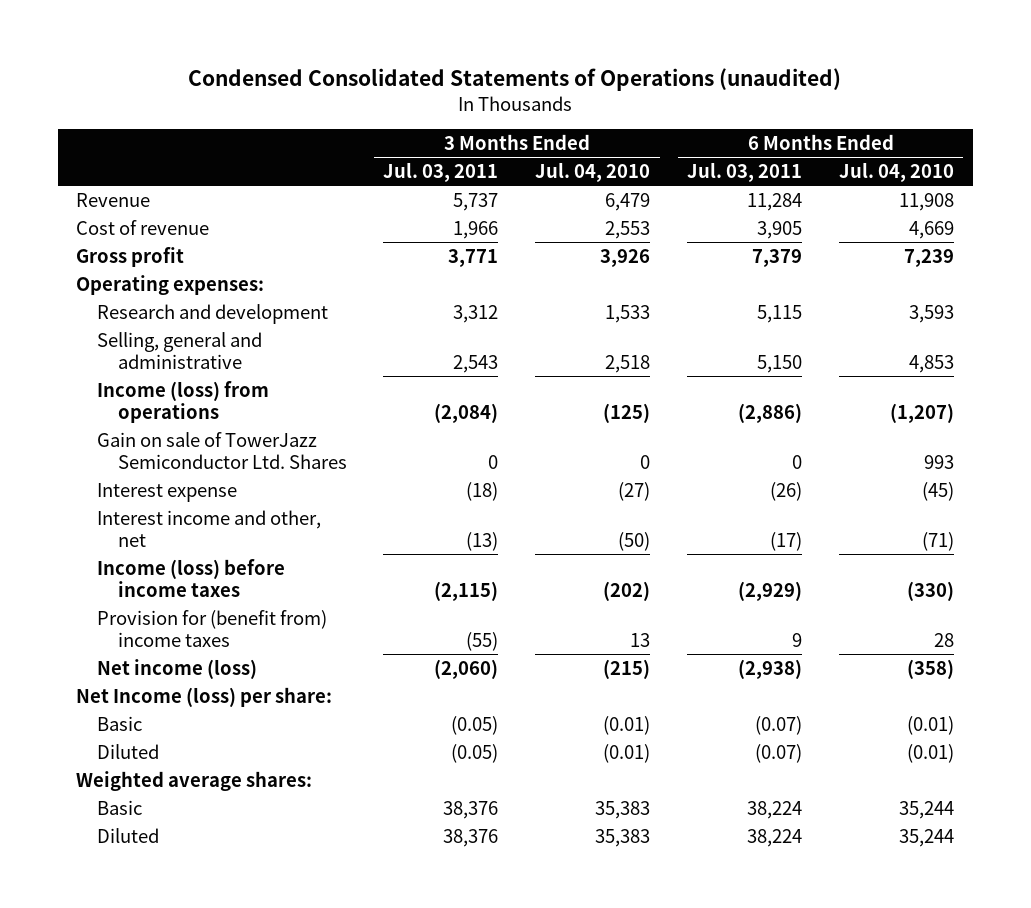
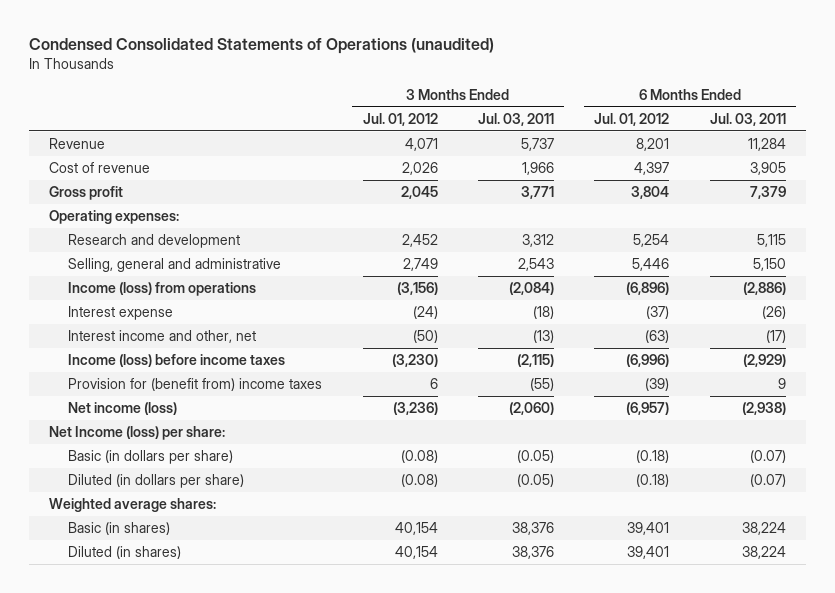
[535,162,651,183] Jul. 04, 2010 -> none
[839,162,955,183] Jul. 04, 2010 -> none
none -> [362,112,438,126] Jul. 01, 2012
none -> [594,112,670,126] Jul. 01, 2012
[97,431,347,470] Gain on sale of TowerJazz Semiconductor Ltd. Shares -> none
[97,715,143,731] Basic -> [68,449,234,464] Basic (in dollars per share)
[97,743,160,759] Diluted -> [68,473,245,488] Diluted (in dollars per share)
[97,799,143,815] Basic -> [68,521,171,535] Basic (in shares)
[97,827,160,843] Diluted -> [68,545,182,559] Diluted (in shares)

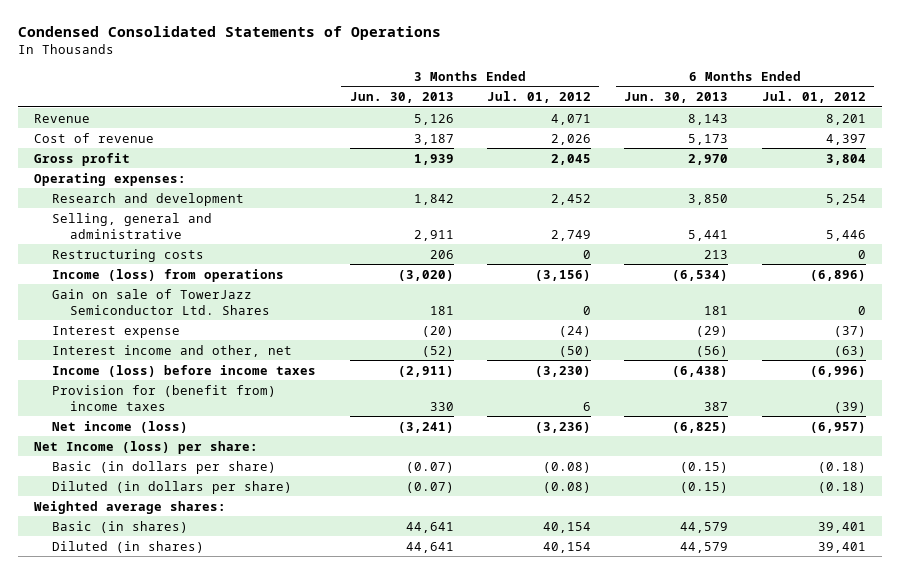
[28,38,494,55] Condensed Consolidated Statements of Operations (unaudited) -> [17,25,441,40] Condensed Consolidated Statements of Operations
[478,112,555,126] Jul. 03, 2011 -> none
[709,112,786,126] Jul. 03, 2011 -> none
none -> [349,92,454,104] Jun. 30, 2013
none -> [624,92,729,104] Jun. 30, 2013
none -> [52,248,205,262] Restructuring costs
none -> [52,288,271,315] Gain on sale of TowerJazz Semiconductor Ltd. Shares

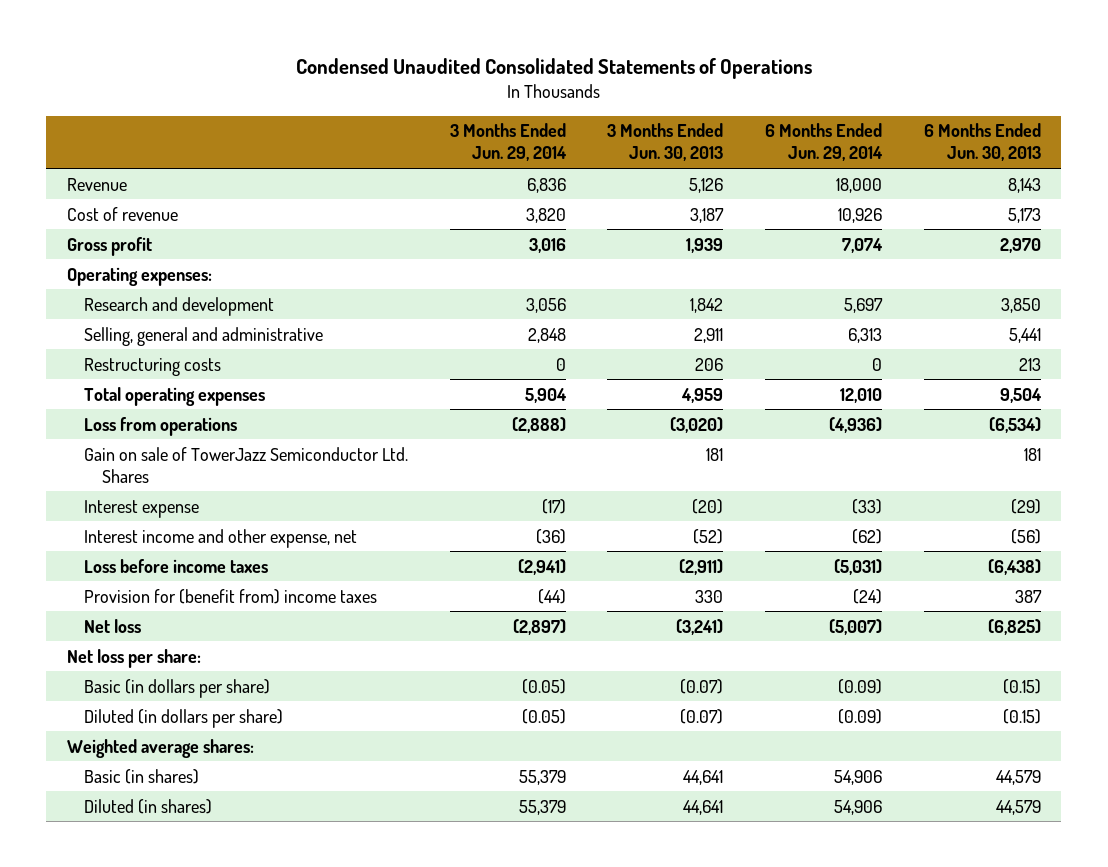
[17,25,441,40] Condensed Consolidated Statements of Operations -> [295,57,812,79] Condensed Unaudited Consolidated Statements of Operations
[487,91,592,104] Jul. 01, 2012 -> none
[761,91,866,104] Jul. 01, 2012 -> none
none -> [449,123,567,162] 3 Months Ended Jun. 29, 2014
none -> [764,123,883,162] 6 Months Ended Jun. 29, 2014
none -> [84,386,266,406] Total operating expenses
[52,268,285,282] Income (loss) from operations -> [84,416,238,436] Loss from operations
[52,344,293,357] Interest income and other, net -> [84,528,358,548] Interest income and other expense, net
[52,364,317,377] Income (loss) before income taxes -> [84,558,269,573] Loss before income taxes
[52,420,189,433] Net income (loss) -> [84,618,142,633] Net loss
[34,440,259,454] Net Income (loss) per share: -> [67,648,202,668] Net loss per share:

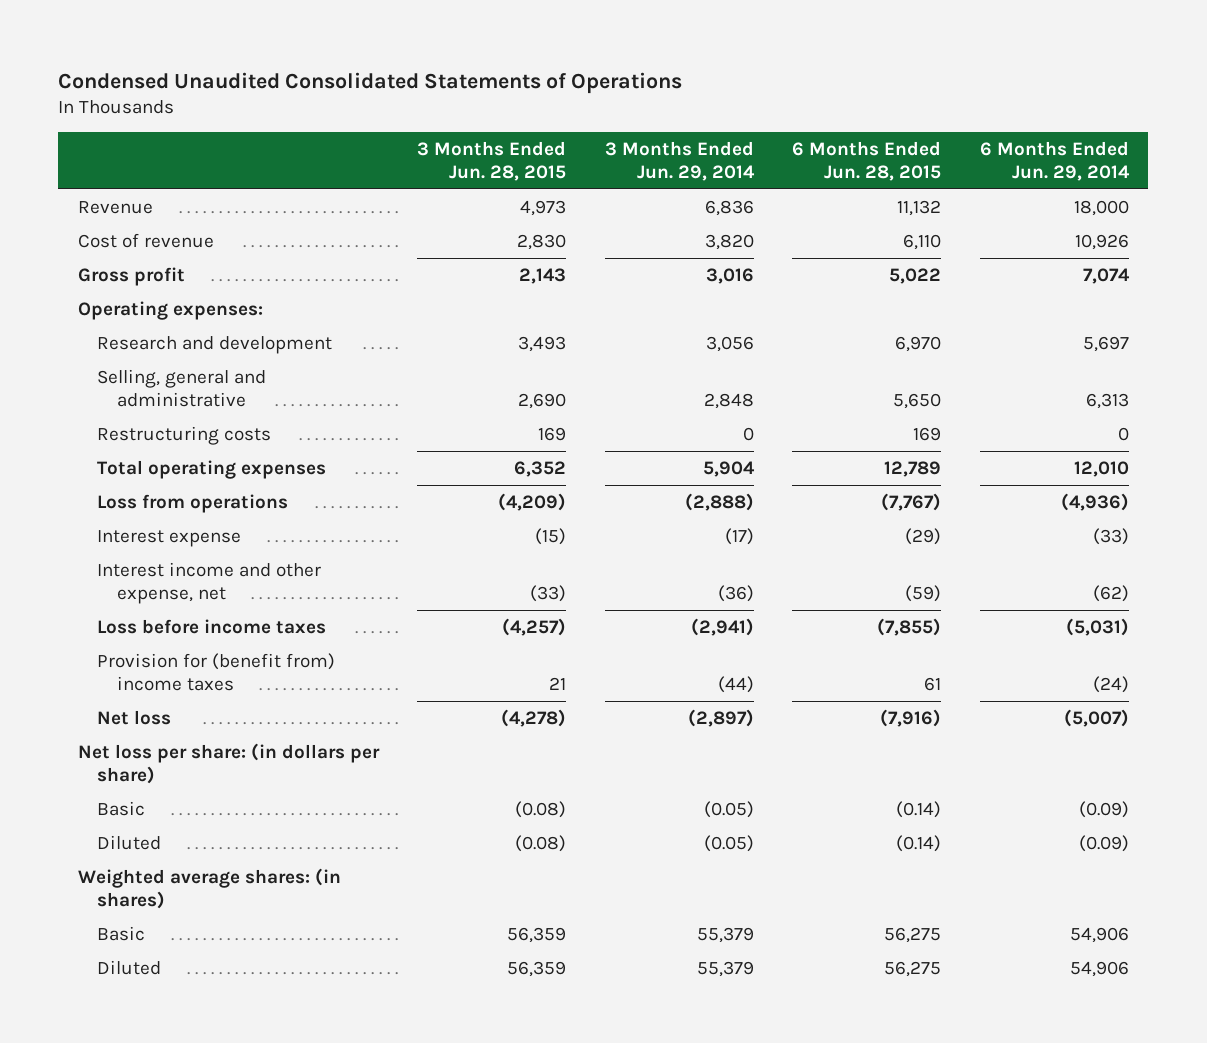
[607,123,724,162] 3 Months Ended Jun. 30, 2013 -> none
[923,123,1041,162] 6 Months Ended Jun. 30, 2013 -> none
none -> [417,140,567,181] 3 Months Ended Jun. 28, 2015
none -> [792,140,942,181] 6 Months Ended Jun. 28, 2015
[84,446,409,483] Gain on sale of TowerJazz Semiconductor Ltd. Shares -> none
[67,648,202,668] Net loss per share: -> [77,742,380,784] Net loss per share: (in dollars per share)
[84,678,271,698] Basic (in dollars per share) -> [97,800,146,816] Basic
[84,708,284,728] Diluted (in dollars per share) -> [97,834,162,850] Diluted
[67,738,255,758] Weighted average shares: -> [77,867,341,909] Weighted average shares: (in shares)
[84,768,200,784] Basic (in shares) -> [97,925,146,941] Basic
[84,798,213,814] Diluted (in shares) -> [97,959,162,975] Diluted

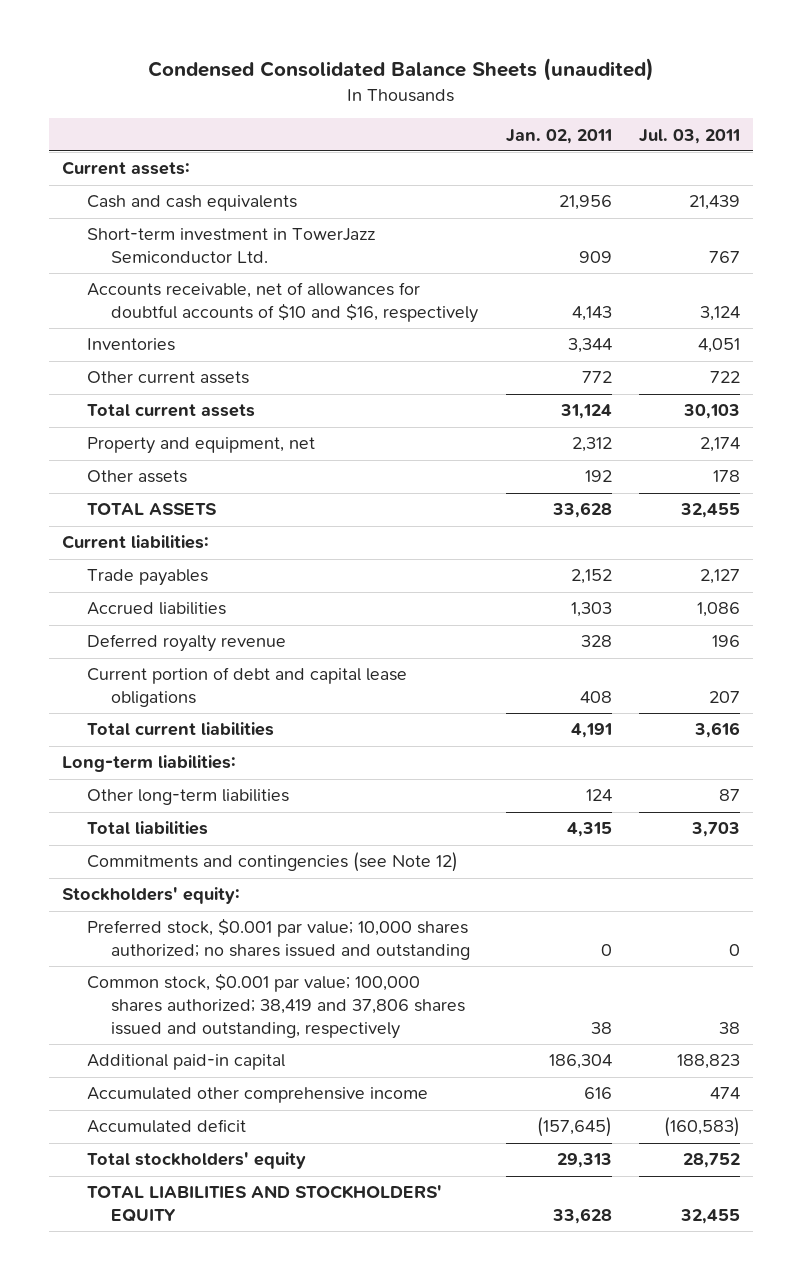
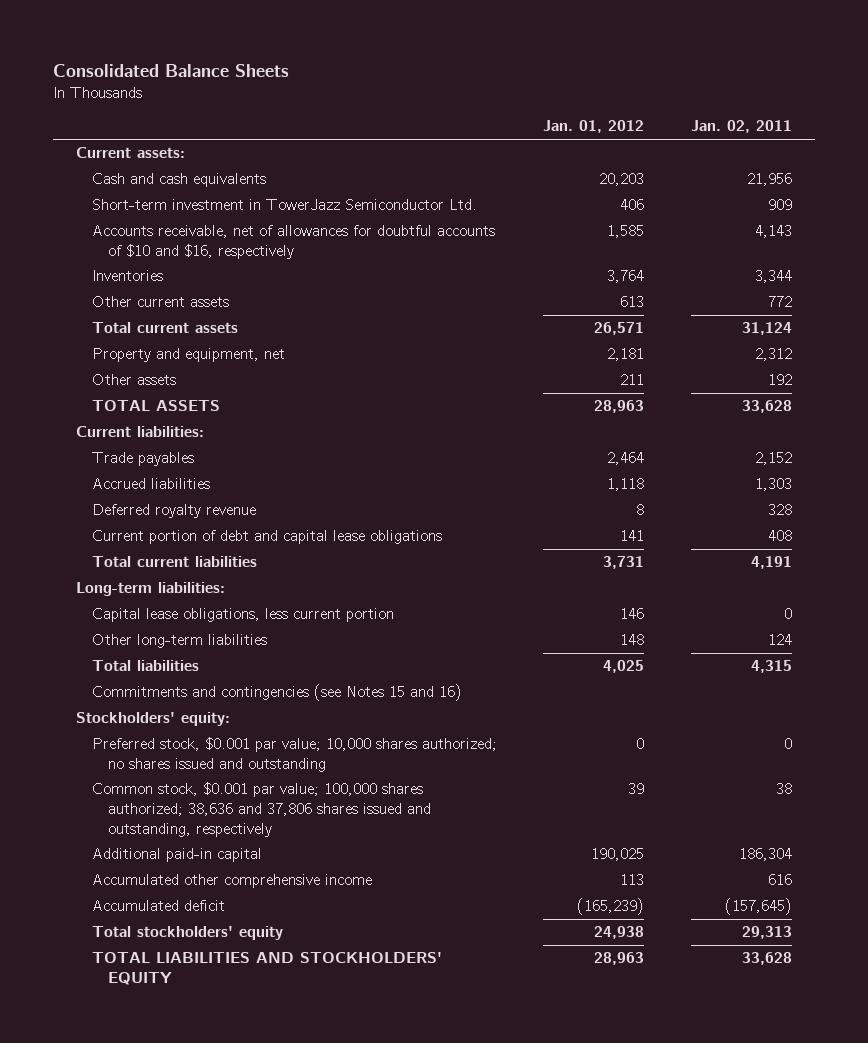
[147,58,654,82] Condensed Consolidated Balance Sheets (unaudited) -> [53,64,290,78] Consolidated Balance Sheets
[638,128,740,144] Jul. 03, 2011 -> none
none -> [543,120,645,134] Jan. 01, 2012
none -> [92,608,395,623] Capital lease obligations, less current portion
[86,852,458,873] Commitments and contingencies (see Note 12) -> [92,684,463,702] Commitments and contingencies (see Notes 15 and 16)
[86,973,466,1039] Common stock, $0.001 par value; 100,000 shares authorized; 38,419 and 37,806 shares issued and outstanding, respectively -> [92,782,432,837] Common stock, $0.001 par value; 100,000 shares authorized; 38,636 and 37,806 shares issued and outstanding, respectively

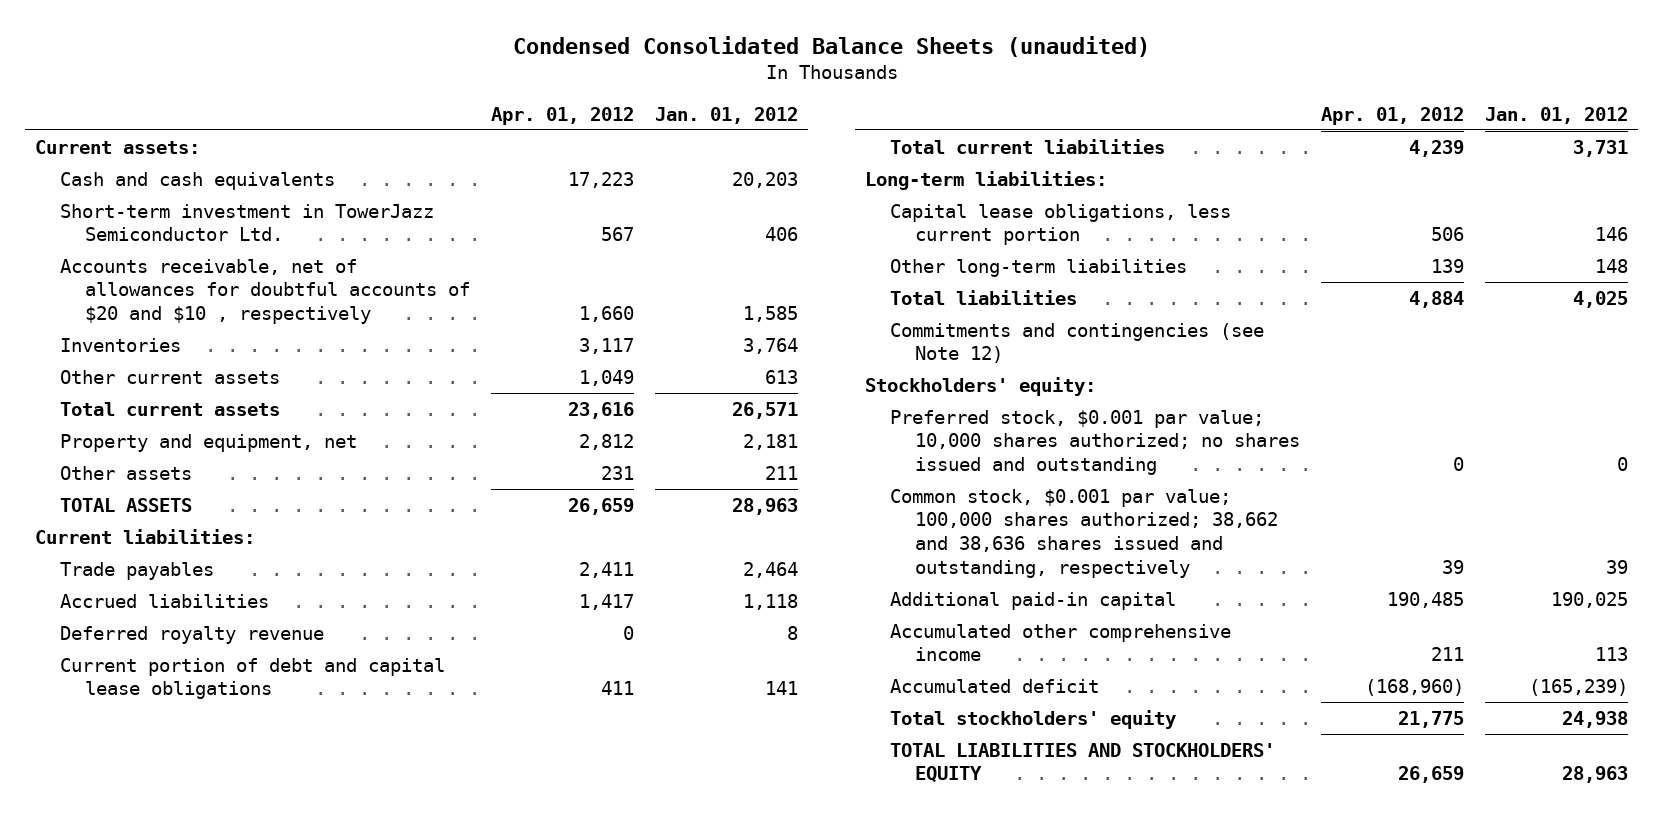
[53,64,290,78] Consolidated Balance Sheets -> [512,35,1150,57] Condensed Consolidated Balance Sheets (unaudited)
[690,120,792,134] Jan. 02, 2011 -> none
none -> [490,106,634,125] Apr. 01, 2012
[92,225,496,259] Accounts receivable, net of allowances for doubtful accounts of $10 and $16, respectively -> [60,258,471,324] Accounts receivable, net of allowances for doubtful accounts of $20 and $10 , respectively
[92,684,463,702] Commitments and contingencies (see Notes 15 and 16) -> [890,322,1265,364] Commitments and contingencies (see Note 12)
[92,782,432,837] Common stock, $0.001 par value; 100,000 shares authorized; 38,636 and 37,806 shares issued and outstanding, respectively -> [890,488,1279,578] Common stock, $0.001 par value; 100,000 shares authorized; 38,662 and 38,636 shares issued and outstanding, respectively

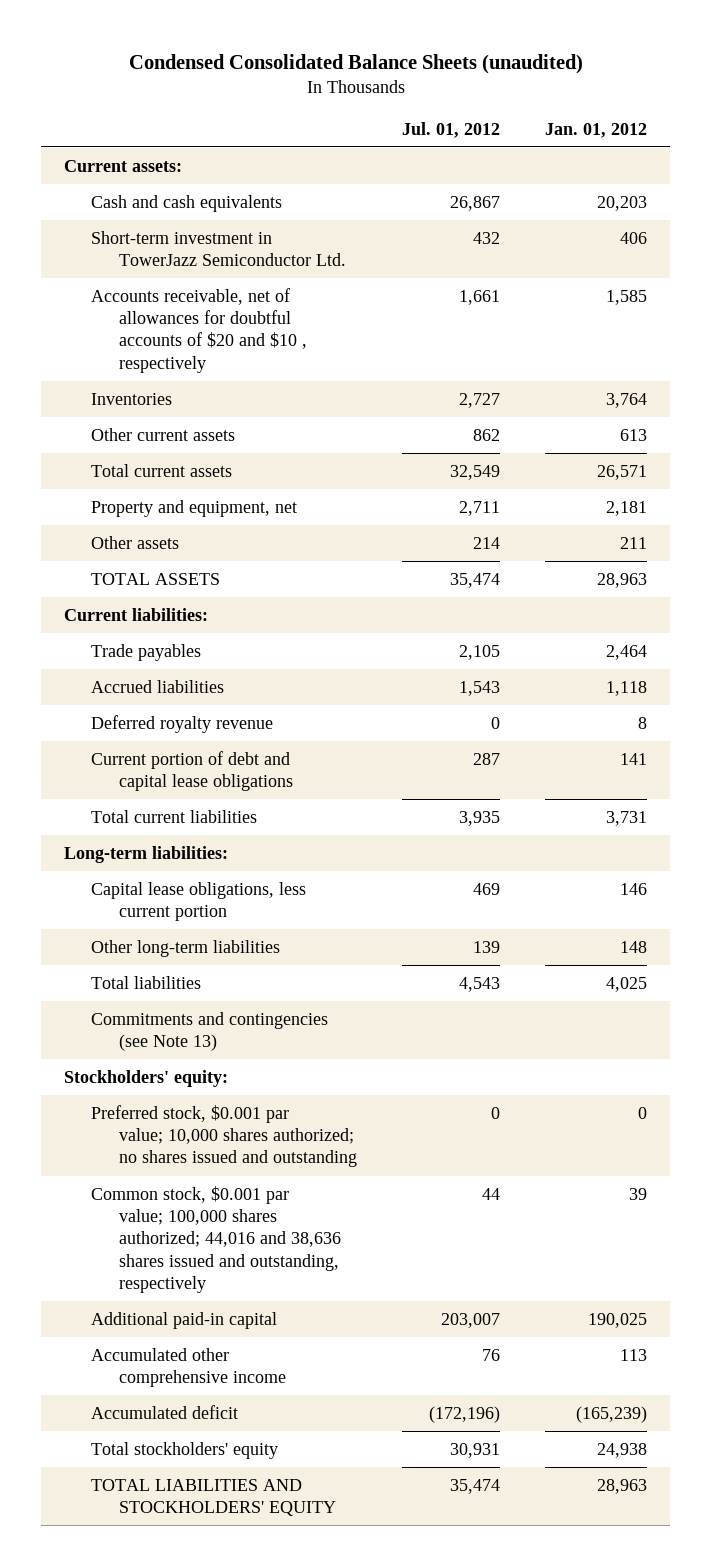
[490,106,634,125] Apr. 01, 2012 -> none
none -> [401,121,500,138] Jul. 01, 2012
[890,322,1265,364] Commitments and contingencies (see Note 12) -> [91,1011,329,1052] Commitments and contingencies (see Note 13)
[890,488,1279,578] Common stock, $0.001 par value; 100,000 shares authorized; 38,662 and 38,636 shares issued and outstanding, respectively -> [91,1185,341,1293] Common stock, $0.001 par value; 100,000 shares authorized; 44,016 and 38,636 shares issued and outstanding, respectively

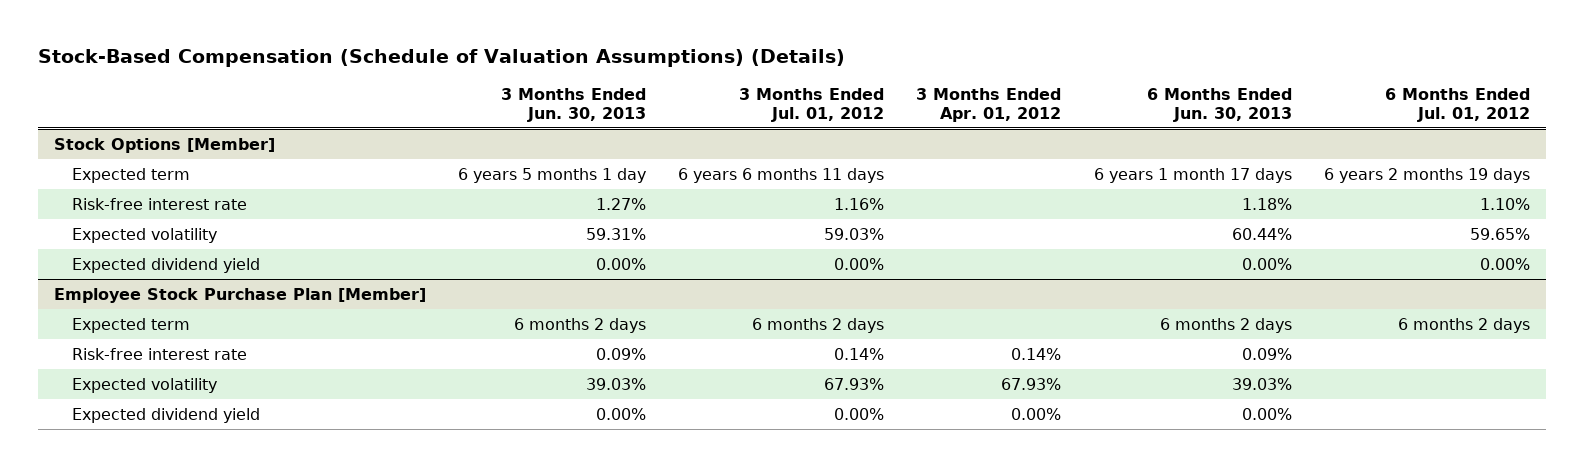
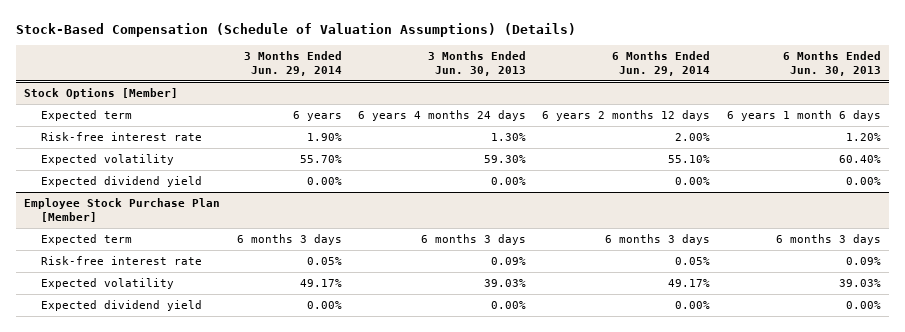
[739,87,885,122] 3 Months Ended Jul. 01, 2012 -> none
[916,87,1062,122] 3 Months Ended Apr. 01, 2012 -> none
[1384,87,1530,122] 6 Months Ended Jul. 01, 2012 -> none
none -> [243,50,342,76] 3 Months Ended Jun. 29, 2014
none -> [612,50,711,76] 6 Months Ended Jun. 29, 2014
[458,167,647,183] 6 years 5 months 1 day -> [357,109,526,121] 6 years 4 months 24 days
[1093,167,1292,183] 6 years 1 month 17 days -> [726,109,881,121] 6 years 1 month 6 days
[596,197,647,210] 1.27% -> [490,132,526,141] 1.30%
[1241,197,1292,210] 1.18% -> [845,132,881,141] 1.20%
[586,227,647,240] 59.31% -> [483,154,526,163] 59.30%
[1231,227,1292,240] 60.44% -> [838,154,881,163] 60.40%
[514,317,647,333] 6 months 2 days -> [420,233,526,245] 6 months 3 days
[1159,317,1292,333] 6 months 2 days -> [775,233,881,245] 6 months 3 days

